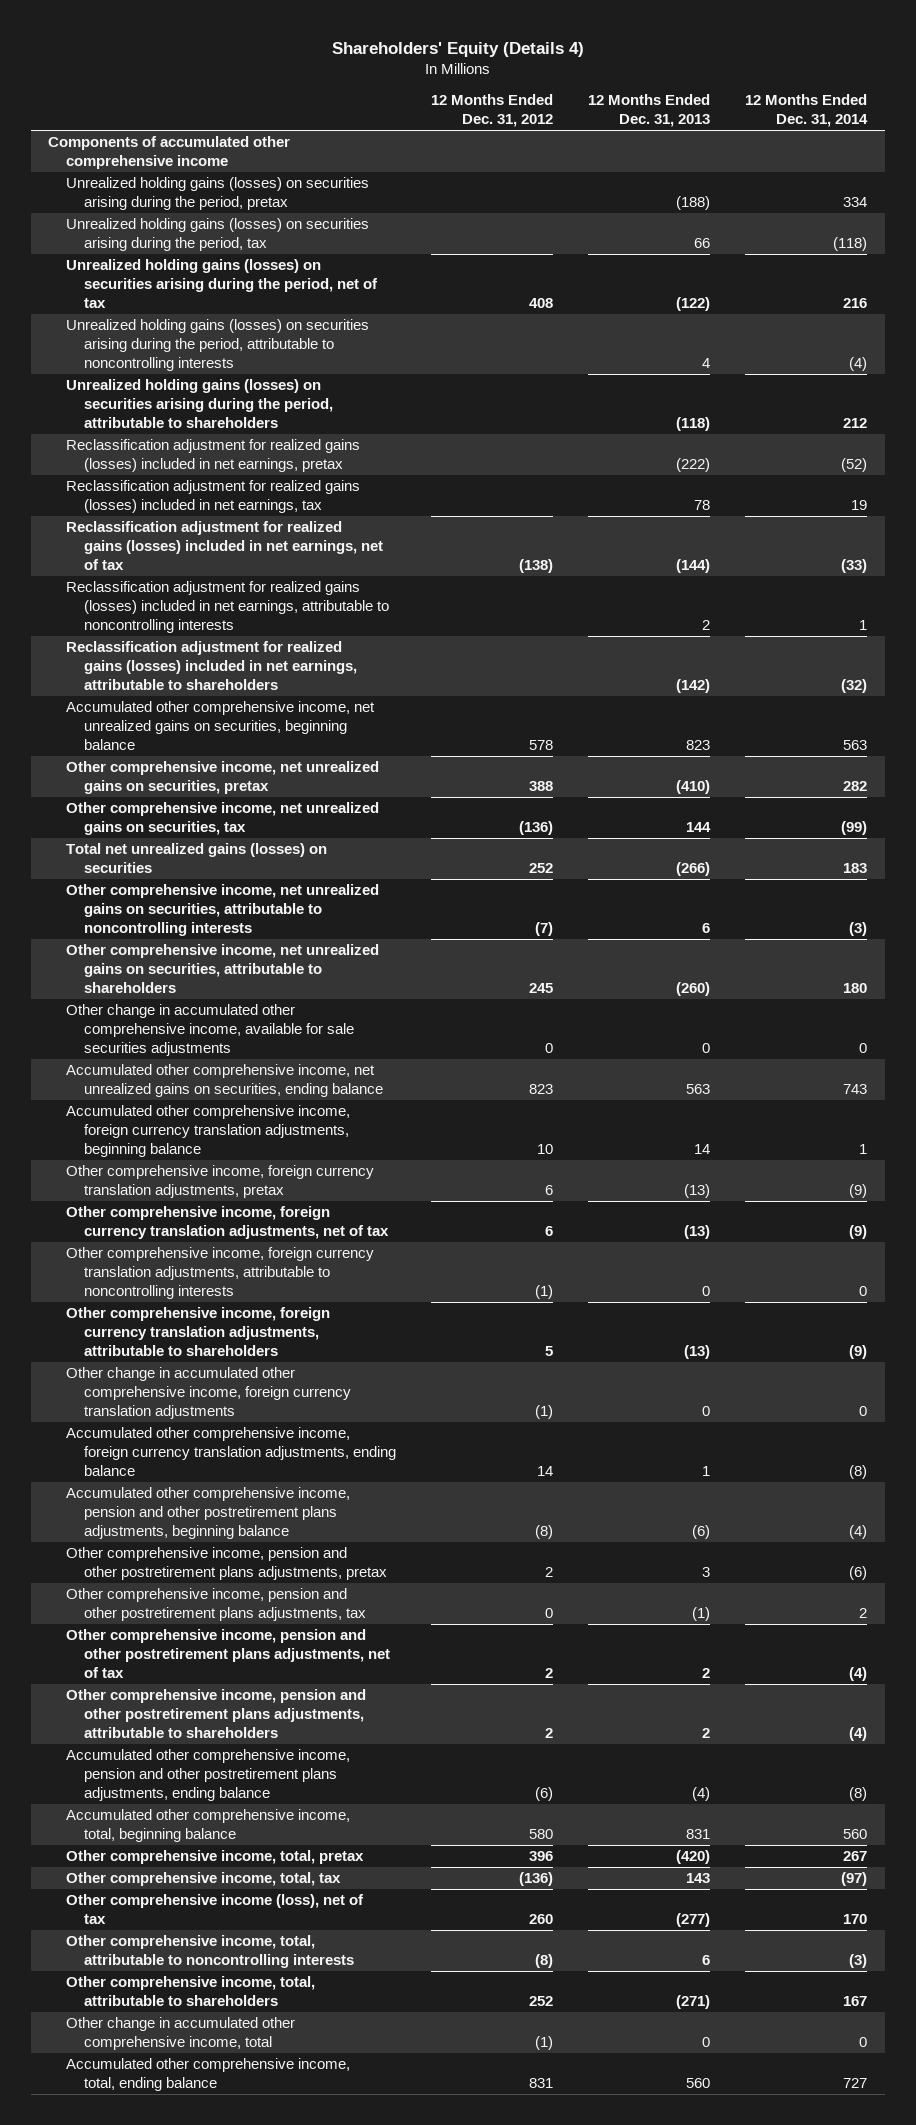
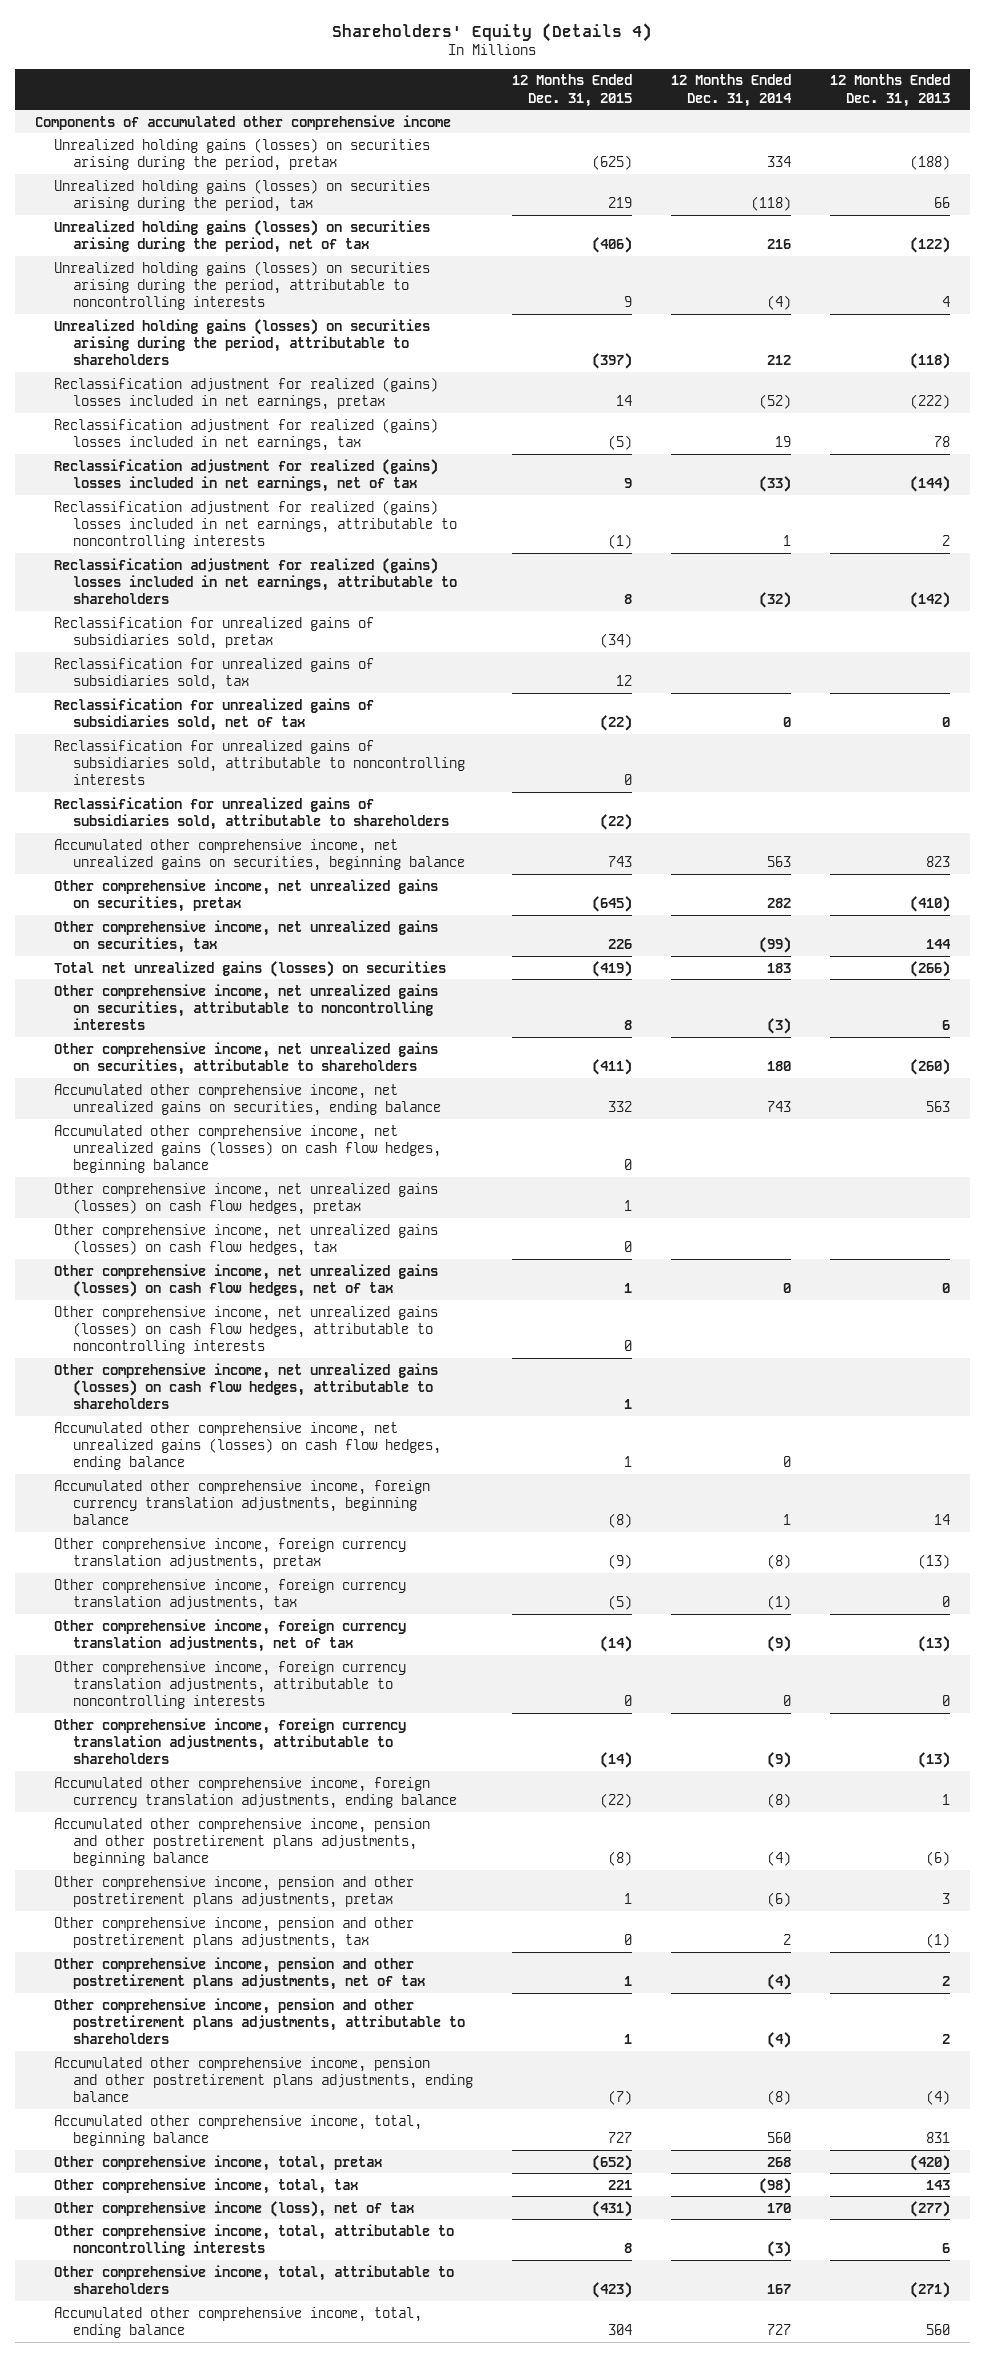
[430,94,553,128] 12 Months Ended Dec. 31, 2012 -> none
none -> [512,74,633,107] 12 Months Ended Dec. 31, 2015
[66,439,361,473] Reclassification adjustment for realized gains (losses) included in net earnings, pretax -> [54,376,439,410] Reclassification adjustment for realized (gains) losses included in net earnings, pretax
[66,480,361,514] Reclassification adjustment for realized gains (losses) included in net earnings, tax -> [54,417,439,451] Reclassification adjustment for realized (gains) losses included in net earnings, tax
[66,521,383,570] Reclassification adjustment for realized gains (losses) included in net earnings, net of tax -> [54,458,439,492] Reclassification adjustment for realized (gains) losses included in net earnings, net of tax
[66,581,389,633] Reclassification adjustment for realized gains (losses) included in net earnings, attributable to noncontrolling interests -> [54,499,458,550] Reclassification adjustment for realized (gains) losses included in net earnings, attributable to noncontrolling interests
[66,641,357,690] Reclassification adjustment for realized gains (losses) included in net earnings, attributable to shareholders -> [54,557,458,605] Reclassification adjustment for realized (gains) losses included in net earnings, attributable to shareholders
none -> [54,616,375,649] Reclassification for unrealized gains of subsidiaries sold, pretax
none -> [54,657,375,690] Reclassification for unrealized gains of subsidiaries sold, tax
none -> [54,697,375,731] Reclassification for unrealized gains of subsidiaries sold, net of tax
none -> [54,739,466,786] Reclassification for unrealized gains of subsidiaries sold, attributable to noncontrolling interests
none -> [54,796,450,830] Reclassification for unrealized gains of subsidiaries sold, attributable to shareholders
[66,1004,354,1056] Other change in accumulated other comprehensive income, available for sale securities adjustments -> none
none -> [54,1124,442,1174] Accumulated other comprehensive income, net unrealized gains (losses) on cash flow hedges, beginning balance
none -> [54,1182,439,1215] Other comprehensive income, net unrealized gains (losses) on cash flow hedges, pretax
none -> [54,1223,439,1256] Other comprehensive income, net unrealized gains (losses) on cash flow hedges, tax
none -> [54,1263,439,1297] Other comprehensive income, net unrealized gains (losses) on cash flow hedges, net of tax
none -> [54,1305,439,1355] Other comprehensive income, net unrealized gains (losses) on cash flow hedges, attributable to noncontrolling interests
none -> [54,1362,439,1410] Other comprehensive income, net unrealized gains (losses) on cash flow hedges, attributable to shareholders
none -> [54,1421,442,1471] Accumulated other comprehensive income, net unrealized gains (losses) on cash flow hedges, ending balance
[849,1184,868,1199] (9) -> [767,1553,792,1569] (8)
none -> [54,1578,407,1611] Other comprehensive income, foreign currency translation adjustments, tax
[66,1367,351,1419] Other change in accumulated other comprehensive income, foreign currency translation adjustments -> none
[843,1851,868,1862] 267 -> [767,2156,792,2167] 268
[841,1872,868,1887] (97) -> [759,2177,792,2194] (98)
[66,2017,296,2051] Other change in accumulated other comprehensive income, total -> none

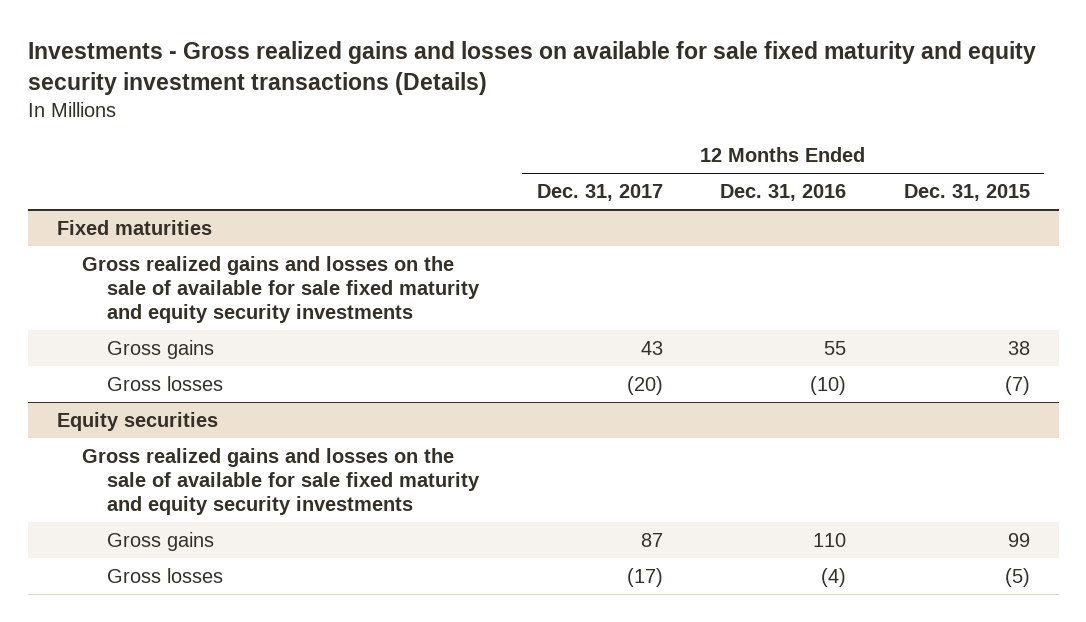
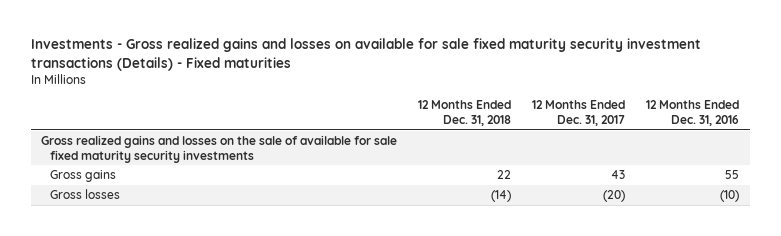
[27,40,1036,95] Investments - Gross realized gains and losses on available for sale fixed maturity and equity security investment transactions (Details) -> [30,38,701,71] Investments - Gross realized gains and losses on available for sale fixed maturity security investment transactions (Details) - Fixed maturities
[903,184,1030,202] Dec. 31, 2015 -> none
none -> [418,100,512,127] 12 Months Ended Dec. 31, 2018
[56,220,212,236] Fixed maturities -> none
[81,256,480,323] Gross realized gains and losses on the sale of available for sale fixed maturity and equity security investments -> [41,134,398,163] Gross realized gains and losses on the sale of available for sale fixed maturity security investments
[56,412,218,432] Equity securities -> none
[81,448,480,515] Gross realized gains and losses on the sale of available for sale fixed maturity and equity security investments -> none
[106,532,214,552] Gross gains -> none
[106,568,223,584] Gross losses -> none

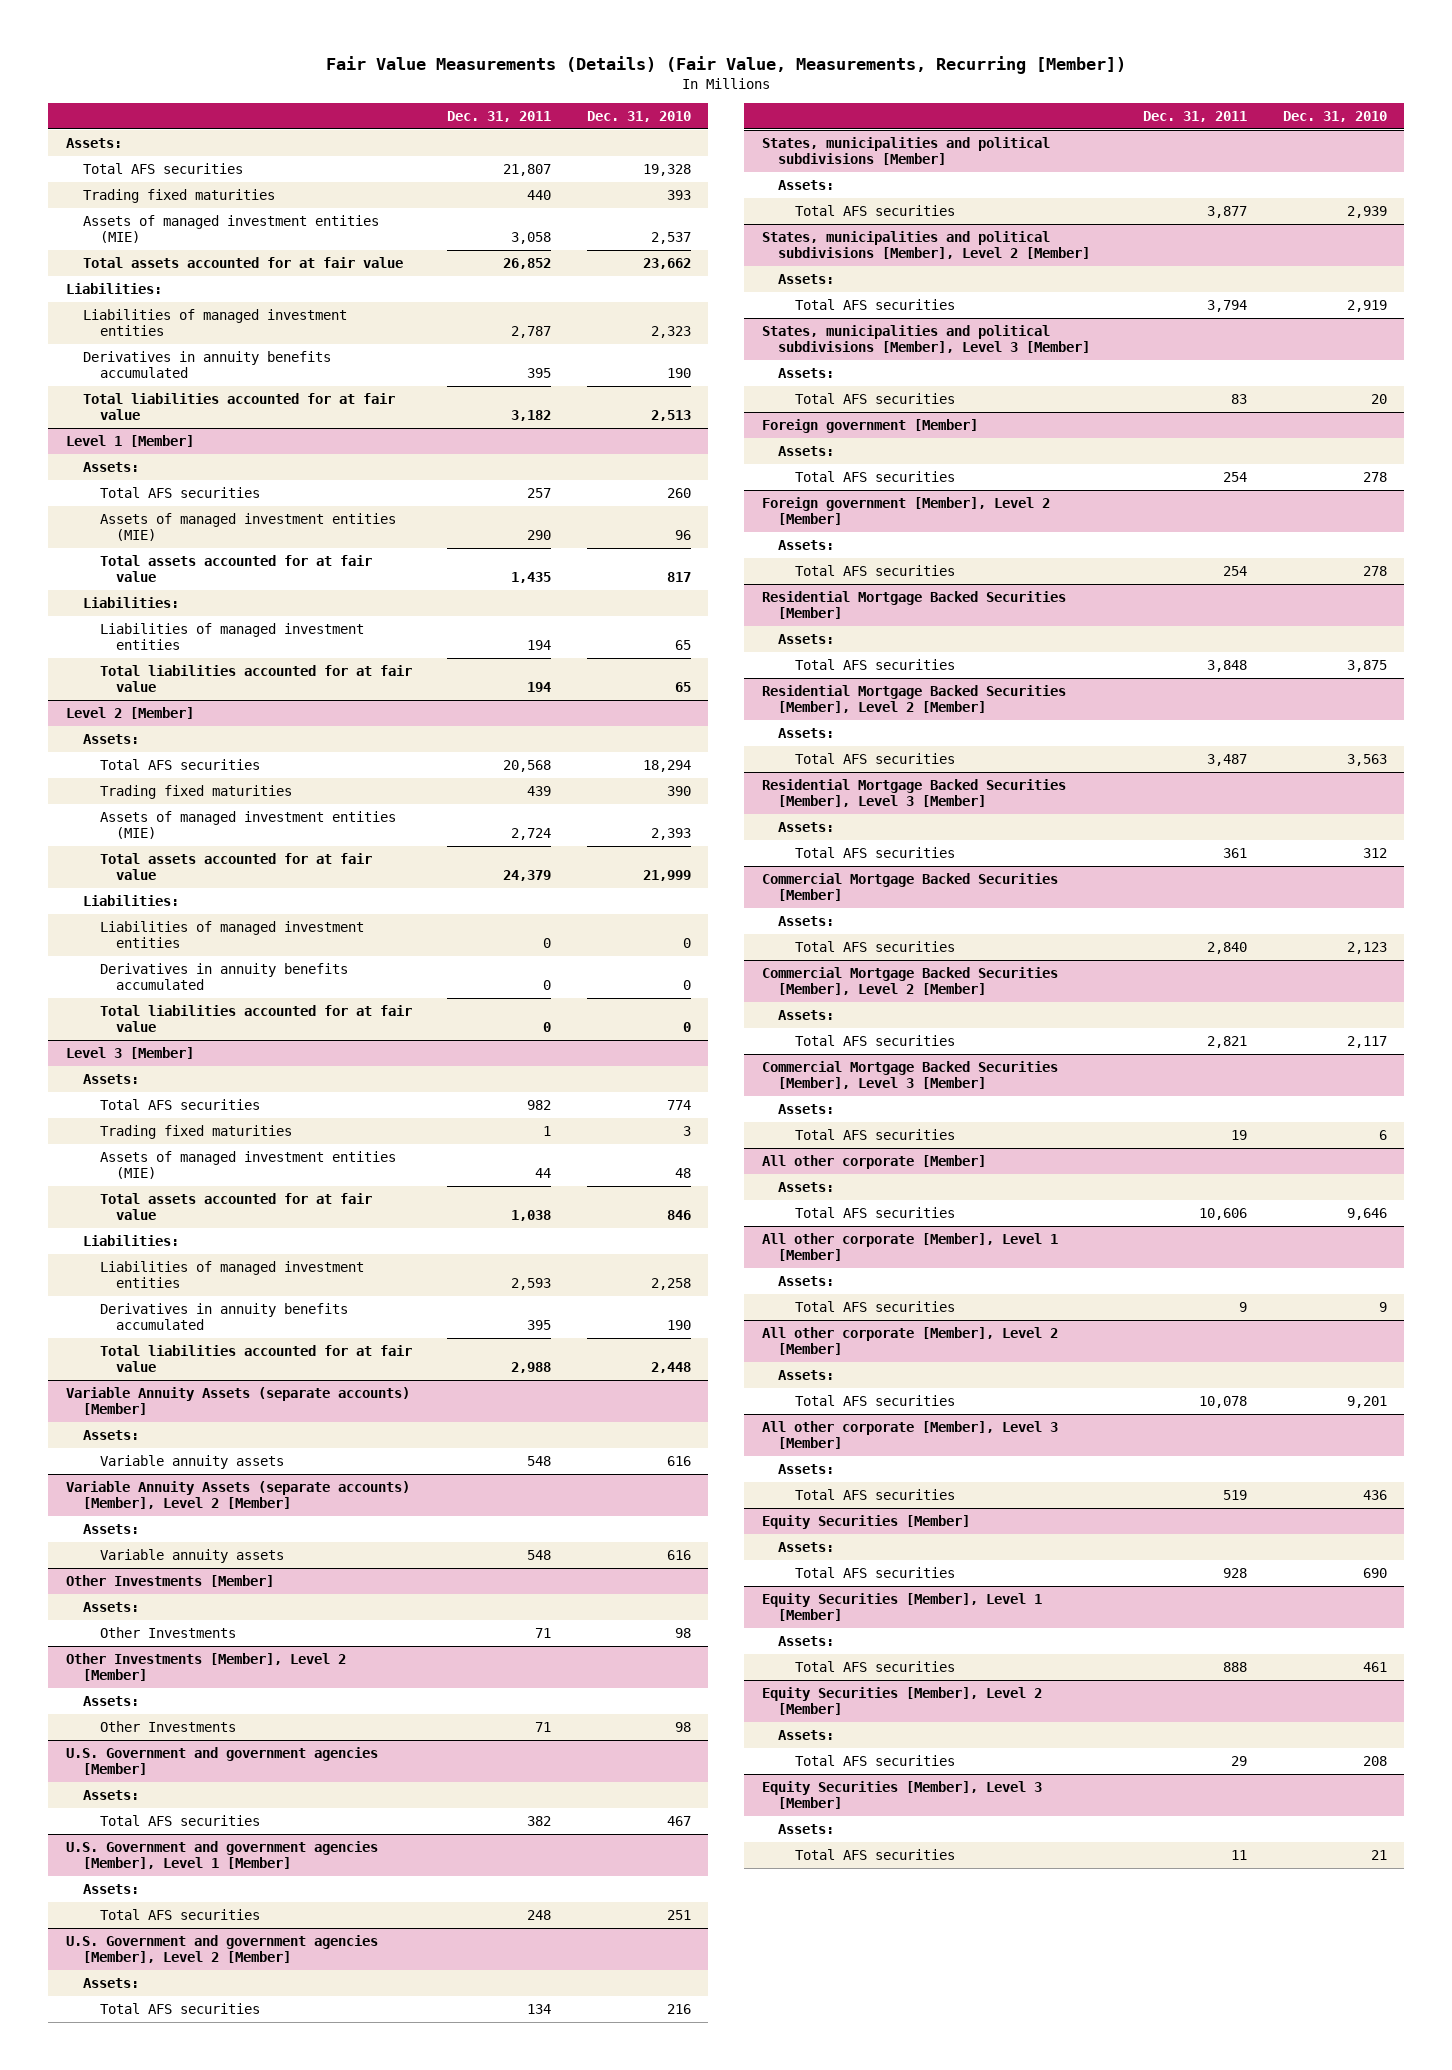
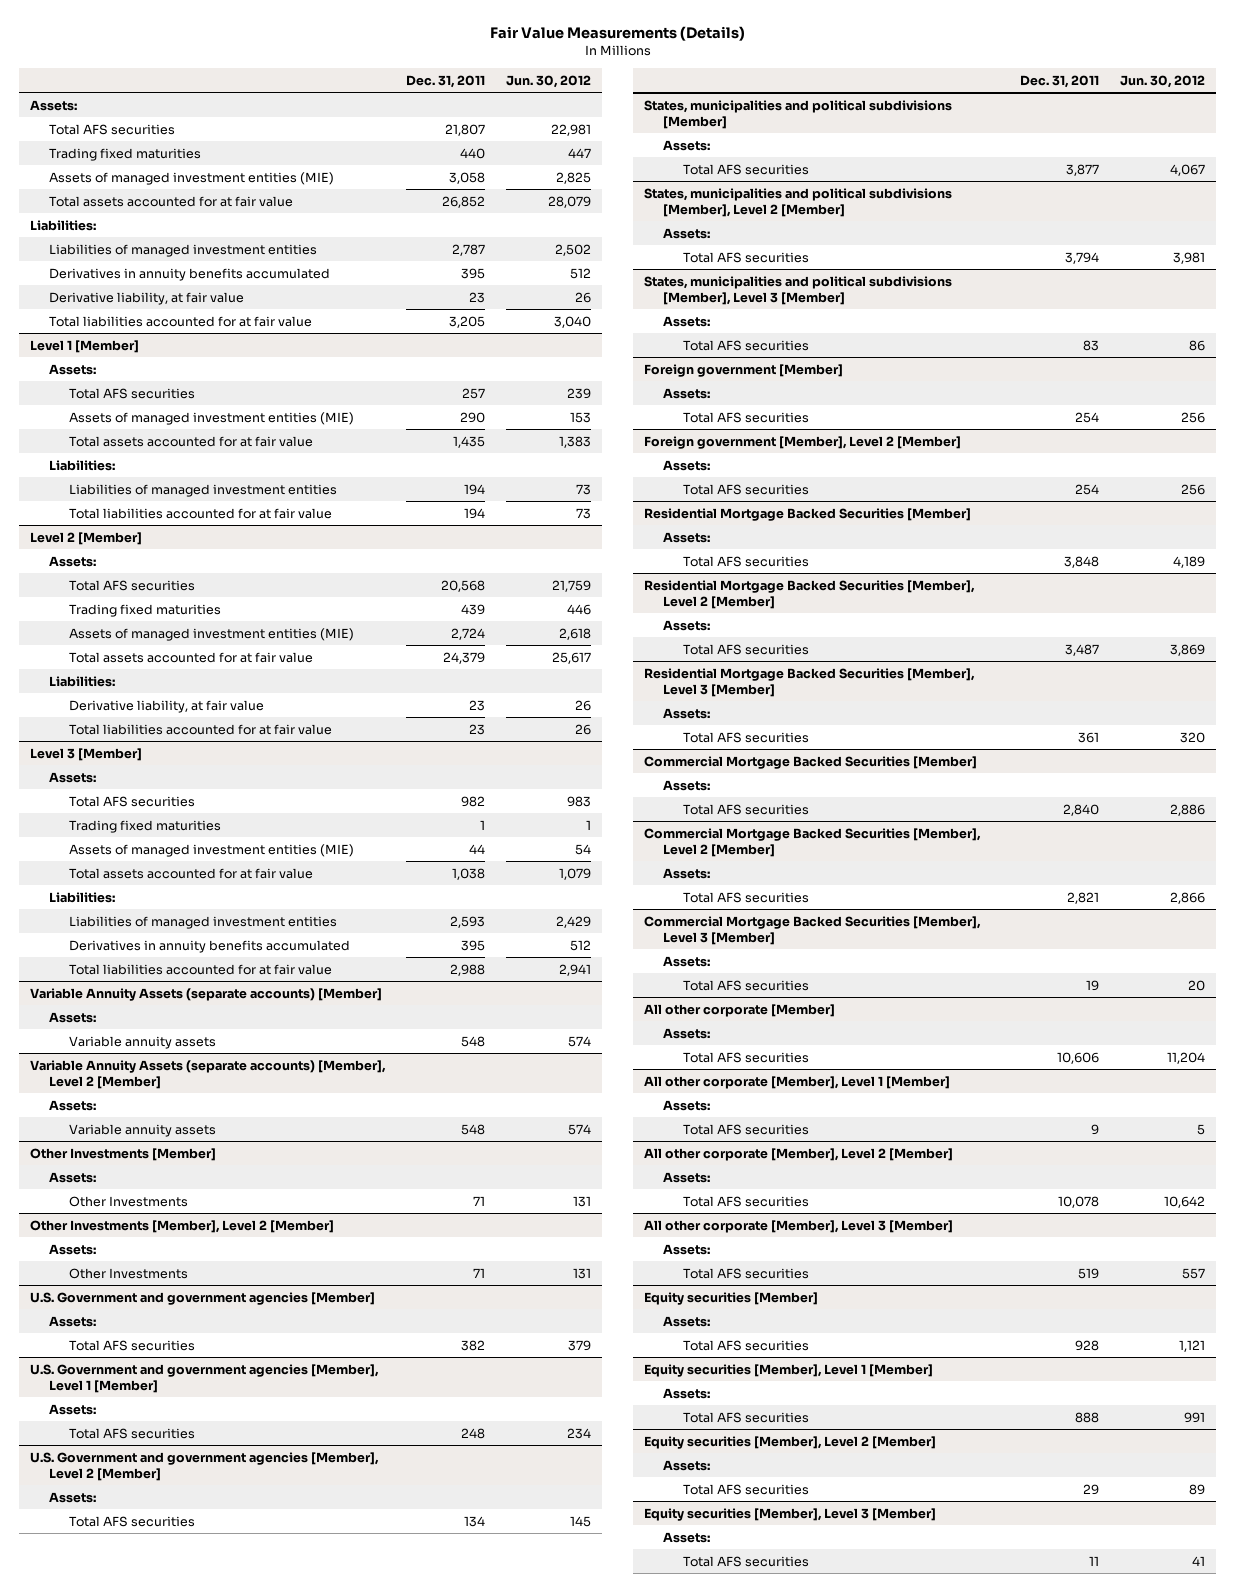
[326,55,1127,74] Fair Value Measurements (Details) (Fair Value, Measurements, Recurring [Member]) -> [489,26,745,42] Fair Value Measurements (Details)
[586,111,691,123] Dec. 31, 2010 -> none
none -> [506,74,592,88] Jun. 30, 2012
none -> [49,291,245,305] Derivative liability, at fair value
[511,410,552,422] 3,182 -> [448,315,485,328] 3,205
[99,921,364,949] Liabilities of managed investment entities -> none
[99,963,348,991] Derivatives in annuity benefits accumulated -> none
none -> [68,699,264,713] Derivative liability, at fair value
[543,1022,552,1033] 0 -> [468,723,485,735] 23
[761,1515,970,1530] Equity Securities [Member] -> [643,1291,818,1305] Equity securities [Member]
[761,1593,1042,1622] Equity Securities [Member], Level 1 [Member] -> [643,1363,933,1377] Equity securities [Member], Level 1 [Member]
[761,1687,1042,1716] Equity Securities [Member], Level 2 [Member] -> [643,1435,936,1449] Equity securities [Member], Level 2 [Member]
[761,1781,1042,1810] Equity Securities [Member], Level 3 [Member] -> [643,1507,936,1521] Equity securities [Member], Level 3 [Member]

